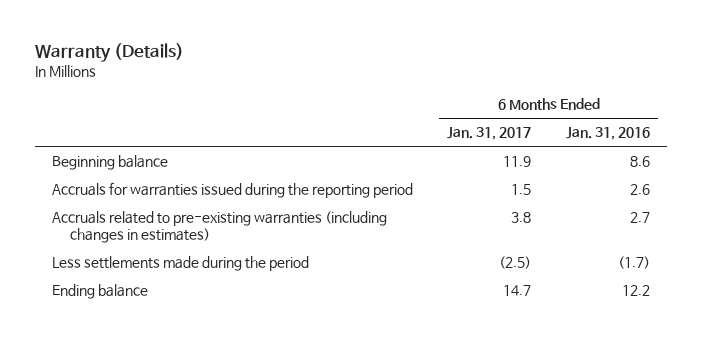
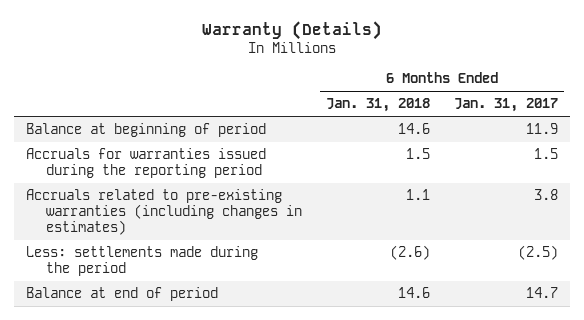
[565,127,650,141] Jan. 31, 2016 -> none
none -> [326,98,431,113] Jan. 31, 2018
[51,155,168,171] Beginning balance -> [25,123,266,138] Balance at beginning of period
[51,256,309,272] Less settlements made during the period -> [25,246,258,277] Less: settlements made during the period
[51,284,148,300] Ending balance -> [25,287,218,302] Balance at end of period

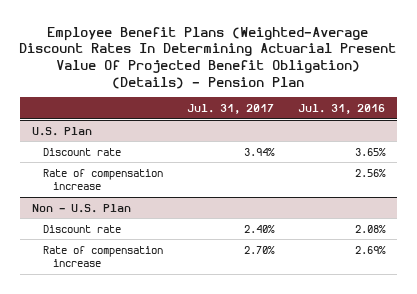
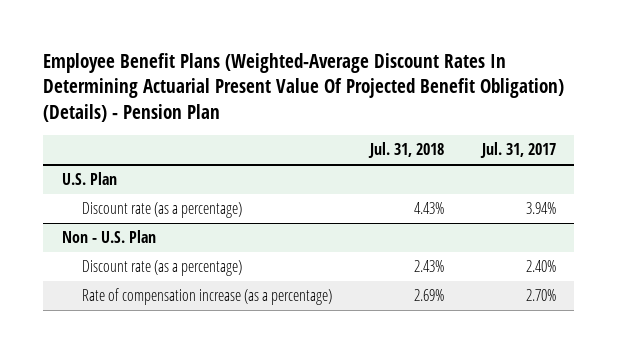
[297,104,385,115] Jul. 31, 2016 -> none
none -> [367,142,444,159] Jul. 31, 2018
[42,168,163,190] Rate of compensation increase -> none
[42,147,121,156] Discount rate -> [82,202,243,219] Discount rate (as a percentage)
[42,224,121,233] Discount rate -> [82,260,243,277] Discount rate (as a percentage)
[42,245,163,267] Rate of compensation increase -> [82,288,333,306] Rate of compensation increase (as a percentage)

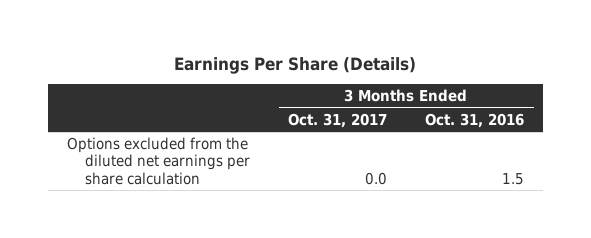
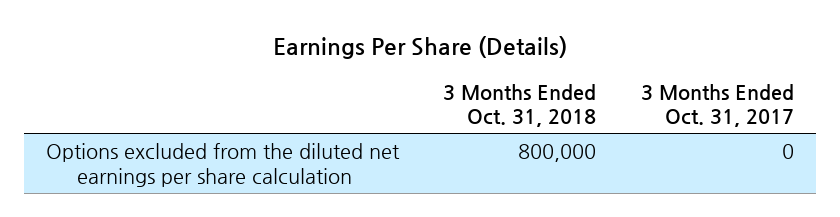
[425,112,525,128] Oct. 31, 2016 -> none
none -> [443,83,597,127] 3 Months Ended Oct. 31, 2018
[365,171,388,185] 0.0 -> [781,144,794,160] 0

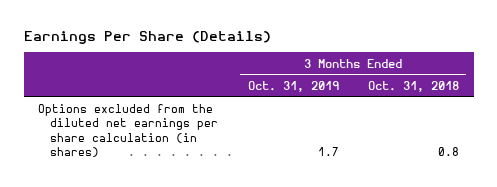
[640,83,794,127] 3 Months Ended Oct. 31, 2017 -> none
none -> [247,80,339,92] Oct. 31, 2019
[46,143,401,187] Options excluded from the diluted net earnings per share calculation -> [38,104,219,157] Options excluded from the diluted net earnings per share calculation (in shares)
[518,144,597,163] 800,000 -> [437,146,459,156] 0.8

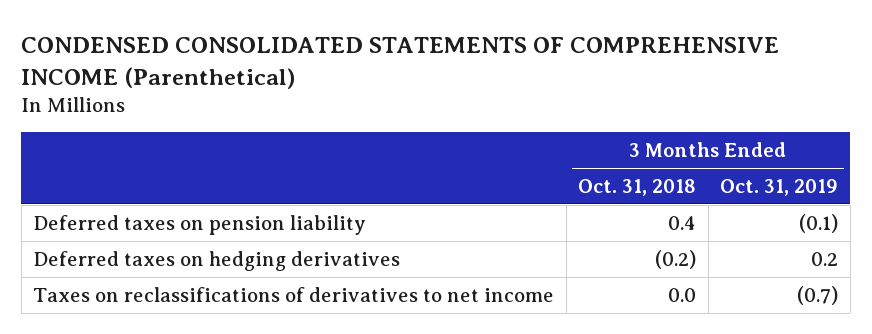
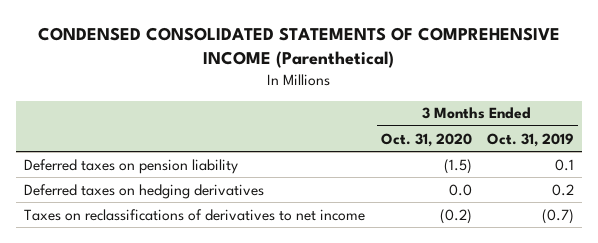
[578,178,697,196] Oct. 31, 2018 -> none
none -> [380,132,472,147] Oct. 31, 2020
[799,213,839,233] (0.1) -> [555,158,575,171] 0.1

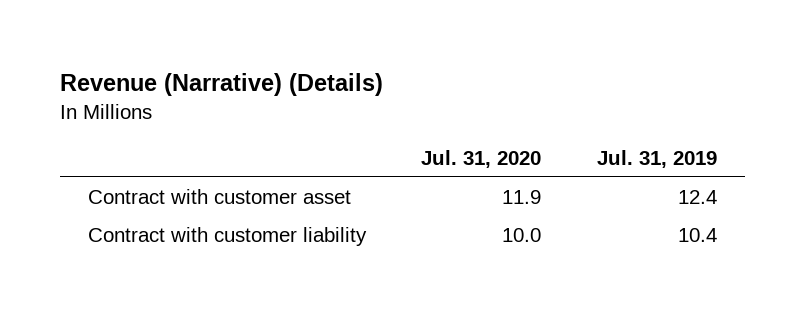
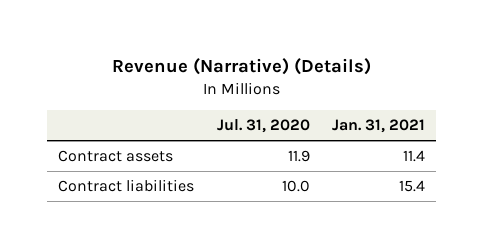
[597,150,718,169] Jul. 31, 2019 -> none
none -> [331,119,425,134] Jan. 31, 2021
[87,188,351,204] Contract with customer asset -> [58,150,174,163] Contract assets
[87,226,367,246] Contract with customer liability -> [58,179,195,193] Contract liabilities

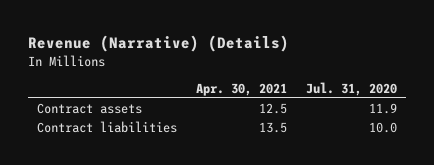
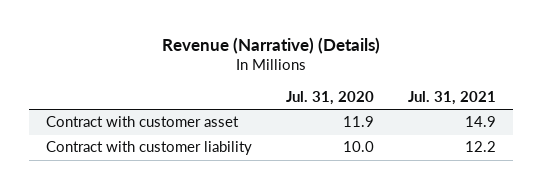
[196,82,288,96] Apr. 30, 2021 -> none
none -> [408,91,497,106] Jul. 31, 2021
[37,103,143,115] Contract assets -> [45,116,239,128] Contract with customer asset
[37,121,178,134] Contract liabilities -> [45,141,252,156] Contract with customer liability

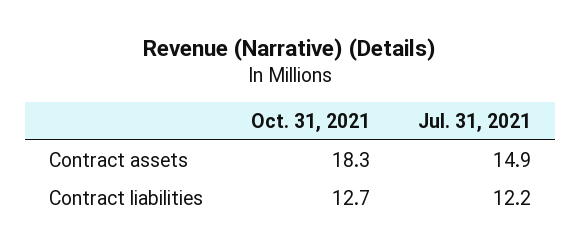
[285,91,374,106] Jul. 31, 2020 -> none
none -> [251,112,371,132] Oct. 31, 2021
[45,116,239,128] Contract with customer asset -> [49,151,189,167] Contract assets
[45,141,252,156] Contract with customer liability -> [49,189,204,205] Contract liabilities

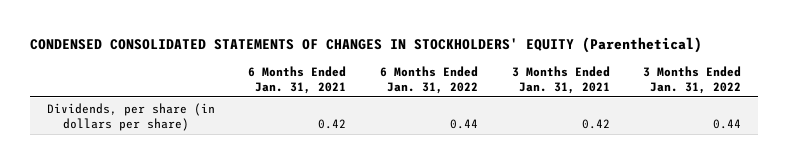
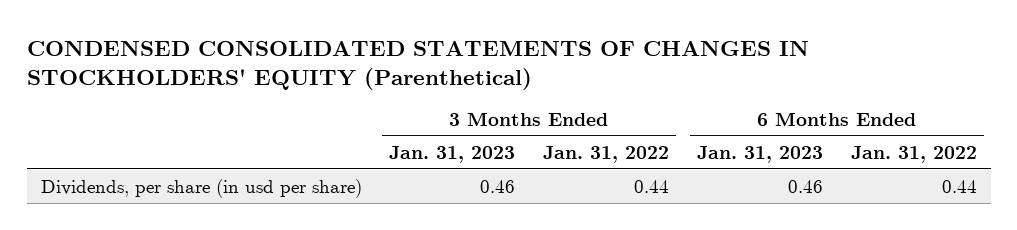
[248,65,347,94] 6 Months Ended Jan. 31, 2021 -> none
[511,65,610,94] 3 Months Ended Jan. 31, 2021 -> none
none -> [389,145,516,163] Jan. 31, 2023
none -> [697,145,824,163] Jan. 31, 2023
[46,102,215,131] Dividends, per share (in dollars per share) -> [40,178,362,198] Dividends, per share (in usd per share)

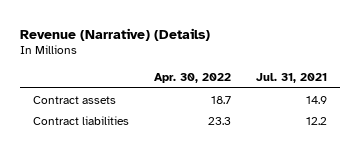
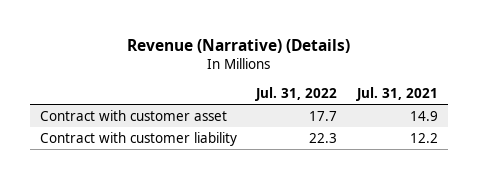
[154,72,232,83] Apr. 30, 2022 -> none
none -> [255,87,338,102] Jul. 31, 2022
[32,95,116,104] Contract assets -> [39,109,227,121] Contract with customer asset
[32,115,129,125] Contract liabilities -> [39,131,237,146] Contract with customer liability

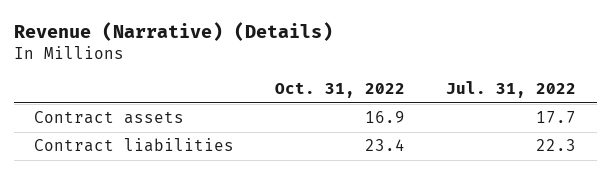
[356,87,439,102] Jul. 31, 2021 -> none
none -> [275,82,406,99] Oct. 31, 2022
[39,109,227,121] Contract with customer asset -> [34,111,185,125] Contract assets
[39,131,237,146] Contract with customer liability -> [34,138,235,153] Contract liabilities

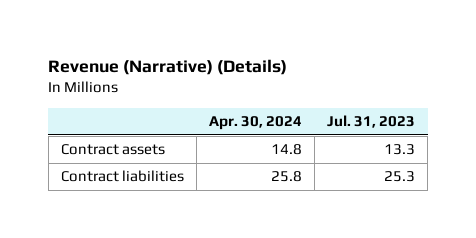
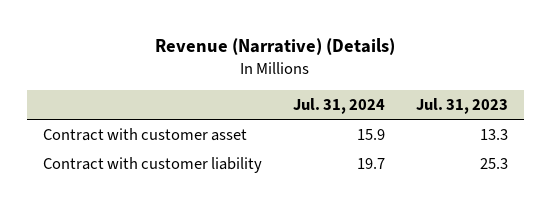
[209,115,303,130] Apr. 30, 2024 -> none
none -> [292,98,385,115] Jul. 31, 2024
[60,144,165,156] Contract assets -> [42,127,247,141] Contract with customer asset
[60,170,184,183] Contract liabilities -> [42,156,262,173] Contract with customer liability

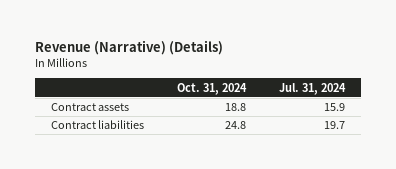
[416,98,509,115] Jul. 31, 2023 -> none
none -> [176,82,247,95] Oct. 31, 2024
[42,127,247,141] Contract with customer asset -> [51,103,130,112] Contract assets
[42,156,262,173] Contract with customer liability -> [51,120,145,130] Contract liabilities

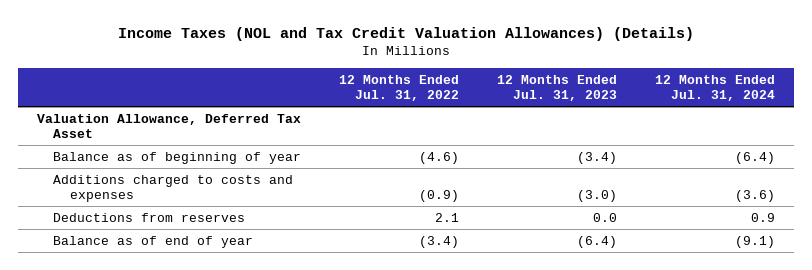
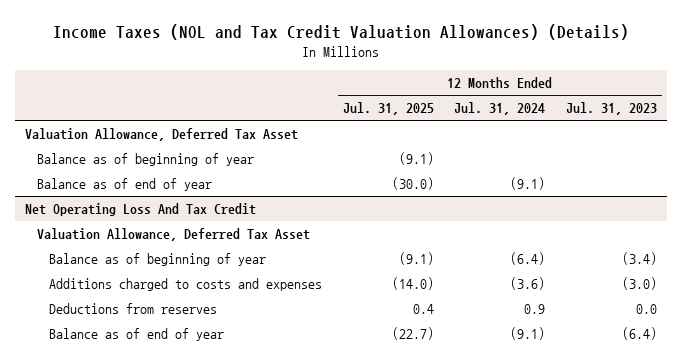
[339,74,460,101] 12 Months Ended Jul. 31, 2022 -> none
none -> [342,102,434,116] Jul. 31, 2025
none -> [37,153,255,167] Balance as of beginning of year
none -> [37,178,213,192] Balance as of end of year
none -> [25,203,257,217] Net Operating Loss And Tax Credit
none -> [37,228,311,242] Valuation Allowance, Deferred Tax Asset

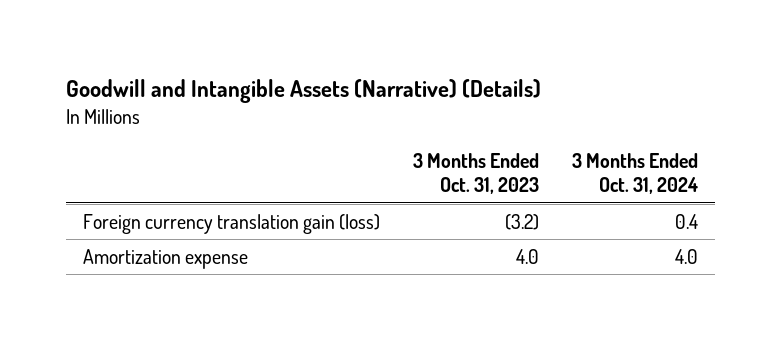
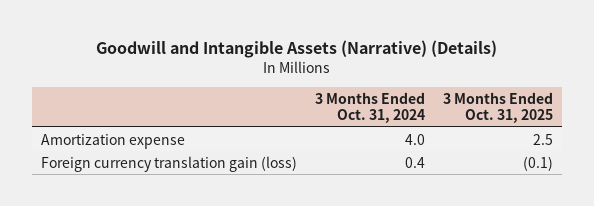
[413,153,540,195] 3 Months Ended Oct. 31, 2023 -> none
none -> [443,91,554,124] 3 Months Ended Oct. 31, 2025
[83,213,381,234] Foreign currency translation gain (loss) -> [41,155,298,172] Foreign currency translation gain (loss)

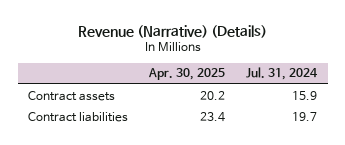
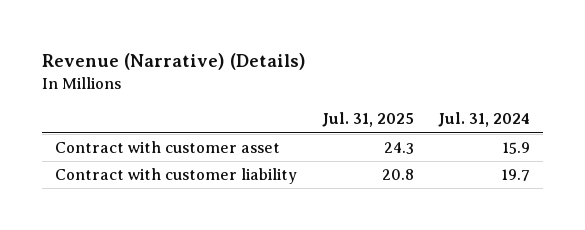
[148,68,226,81] Apr. 30, 2025 -> none
none -> [321,112,414,128] Jul. 31, 2025
[28,90,116,101] Contract assets -> [54,141,280,154] Contract with customer asset
[28,111,129,122] Contract liabilities -> [54,168,297,185] Contract with customer liability

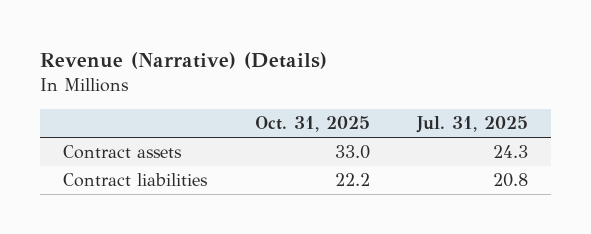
[438,112,531,128] Jul. 31, 2024 -> none
none -> [254,116,370,133] Oct. 31, 2025
[54,141,280,154] Contract with customer asset -> [63,145,183,160] Contract assets
[54,168,297,185] Contract with customer liability -> [63,173,209,188] Contract liabilities

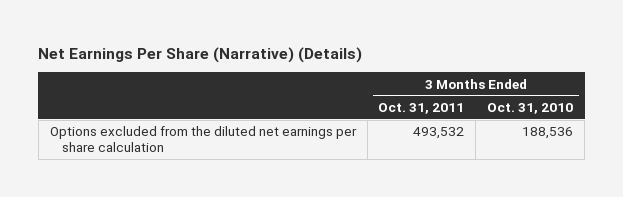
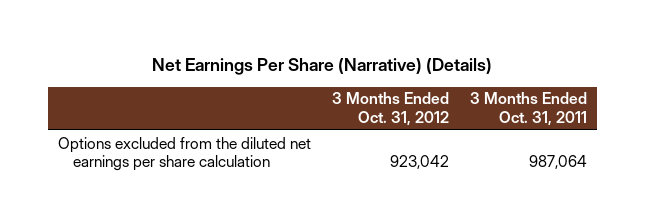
[487,102,574,114] Oct. 31, 2010 -> none
none -> [331,92,449,127] 3 Months Ended Oct. 31, 2012
[413,127,465,140] 493,532 -> [528,155,587,170] 987,064

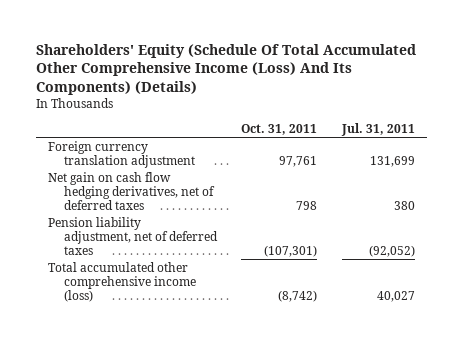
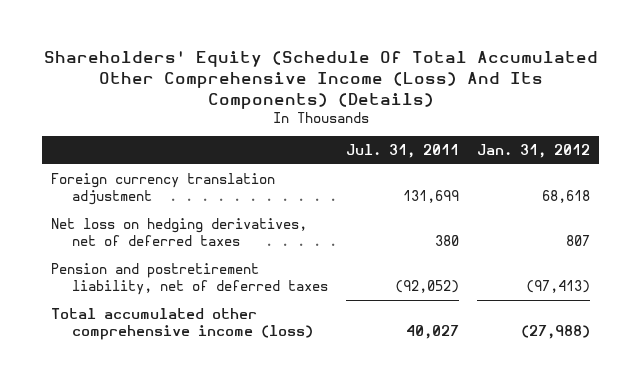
[241,123,318,135] Oct. 31, 2011 -> none
none -> [476,143,590,158] Jan. 31, 2012
[48,171,215,210] Net gain on cash flow hedging derivatives, net of deferred taxes -> [51,217,308,247] Net loss on hedging derivatives, net of deferred taxes
[48,216,218,255] Pension liability adjustment, net of deferred taxes -> [51,262,329,296] Pension and postretirement liability, net of deferred taxes

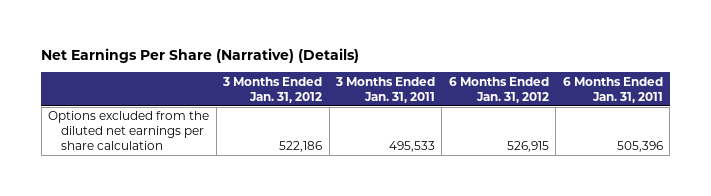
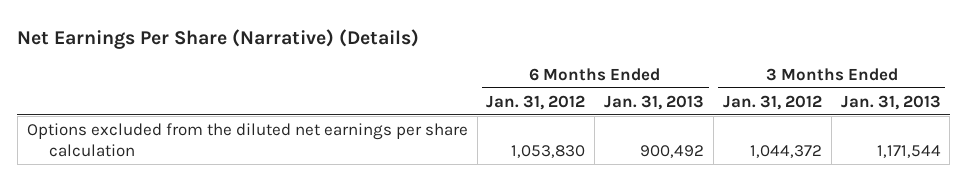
[335,76,436,103] 3 Months Ended Jan. 31, 2011 -> none
[562,76,663,103] 6 Months Ended Jan. 31, 2011 -> none
none -> [604,94,705,110] Jan. 31, 2013
none -> [840,94,941,110] Jan. 31, 2013
[279,141,323,153] 522,186 -> [749,144,822,158] 1,044,372
[506,141,549,153] 526,915 -> [511,144,586,158] 1,053,830

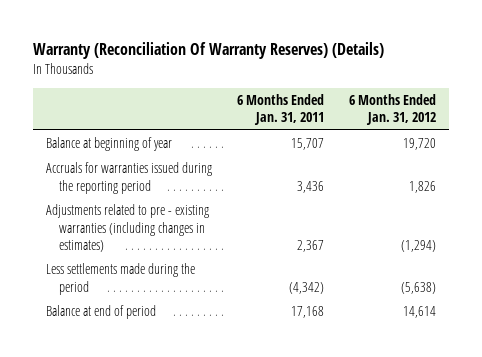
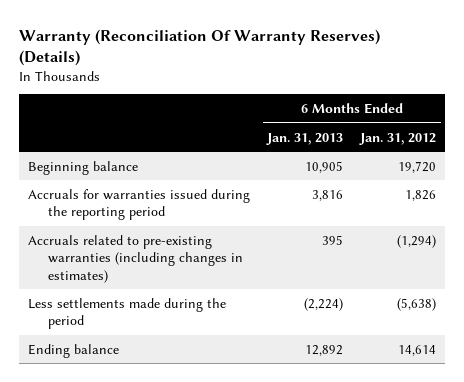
[237,94,325,126] 6 Months Ended Jan. 31, 2011 -> none
none -> [266,132,344,145] Jan. 31, 2013
[45,137,172,152] Balance at beginning of year -> [27,160,138,175] Beginning balance
[45,204,209,252] Adjustments related to pre - existing warranties (including changes in estimates) -> [27,234,244,283] Accruals related to pre-existing warranties (including changes in estimates)
[45,305,156,320] Balance at end of period -> [27,343,119,358] Ending balance

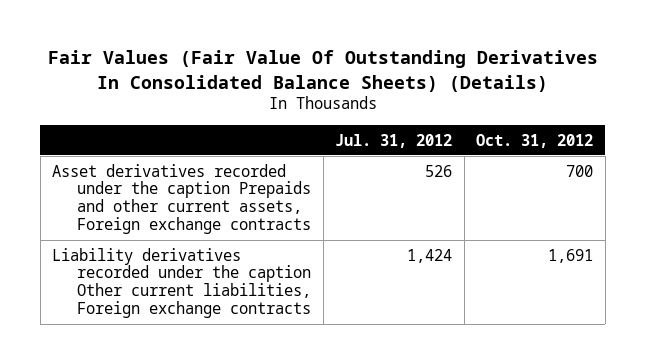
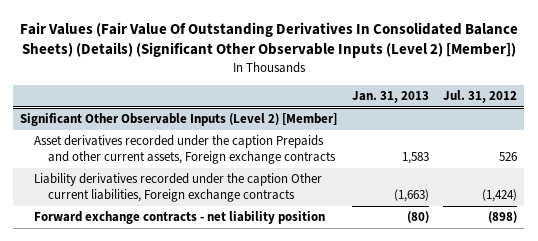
[47,50,598,92] Fair Values (Fair Value Of Outstanding Derivatives In Consolidated Balance Sheets) (Details) -> [19,21,518,58] Fair Values (Fair Value Of Outstanding Derivatives In Consolidated Balance Sheets) (Details) (Significant Other Observable Inputs (Level 2) [Member])
[476,133,594,148] Oct. 31, 2012 -> none
none -> [351,91,429,104] Jan. 31, 2013
none -> [20,113,338,127] Significant Other Observable Inputs (Level 2) [Member]
[407,248,453,263] 1,424 -> [482,189,518,203] (1,424)
none -> [34,211,326,225] Forward exchange contracts - net liability position

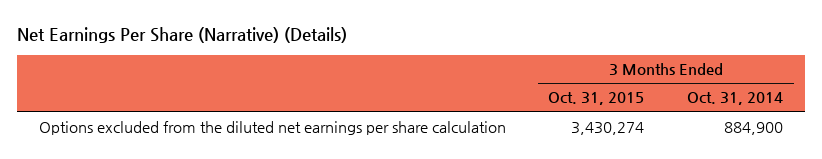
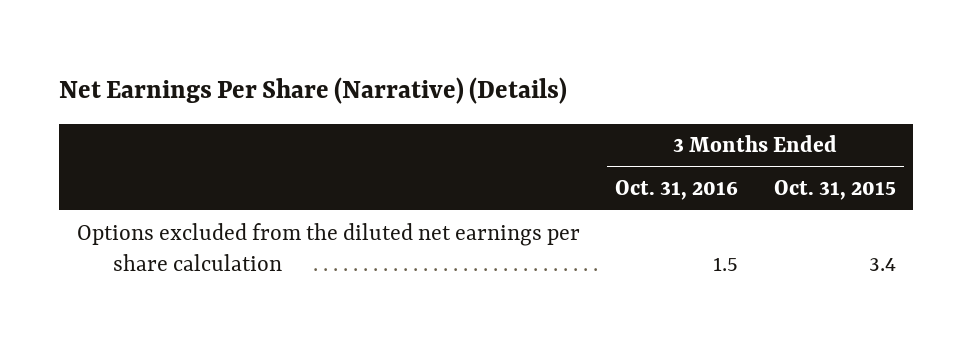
[687,92,784,106] Oct. 31, 2014 -> none
none -> [615,180,739,201] Oct. 31, 2016
[571,122,645,136] 3,430,274 -> [868,257,896,271] 3.4

